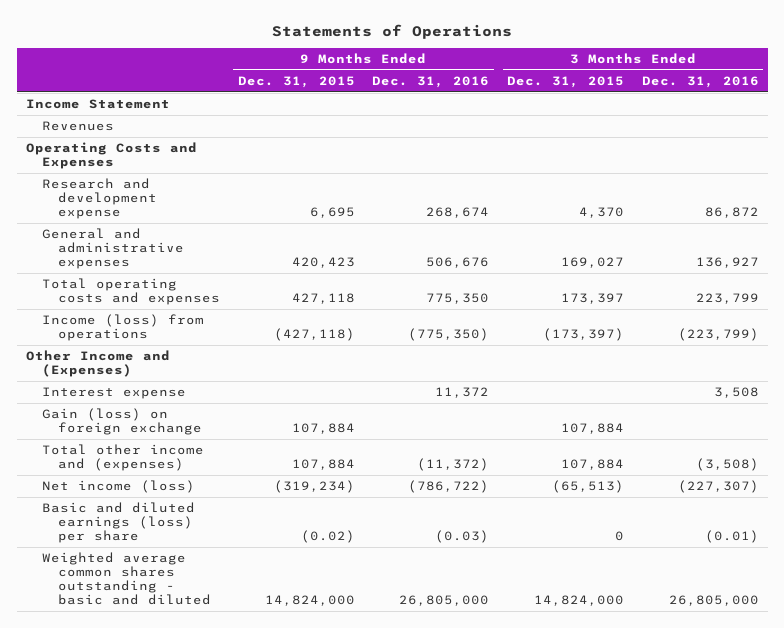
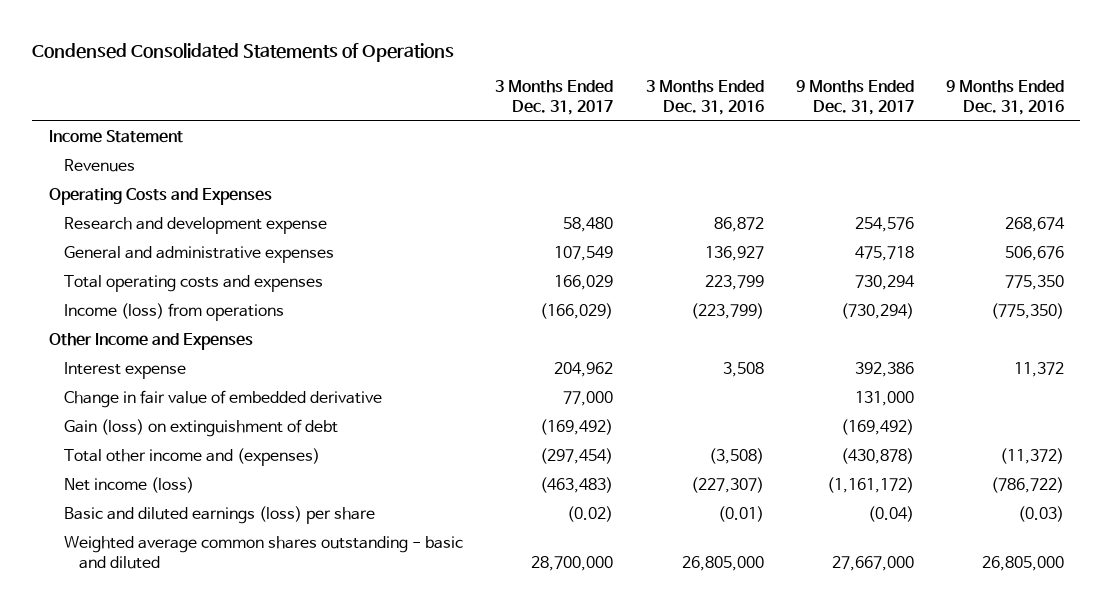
[272,23,513,39] Statements of Operations -> [32,42,455,62] Condensed Consolidated Statements of Operations
[237,75,355,88] Dec. 31, 2015 -> none
[506,75,624,88] Dec. 31, 2015 -> none
none -> [495,80,614,115] 3 Months Ended Dec. 31, 2017
none -> [795,80,914,115] 9 Months Ended Dec. 31, 2017
[25,350,170,378] Other Income and (Expenses) -> [48,333,253,351] Other Income and Expenses
[41,408,202,436] Gain (loss) on foreign exchange -> none
none -> [63,390,382,409] Change in fair value of embedded derivative
none -> [63,419,338,438] Gain (loss) on extinguishment of debt

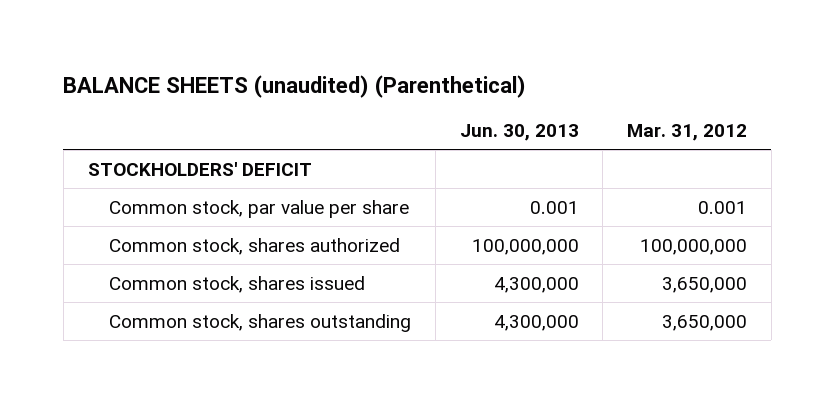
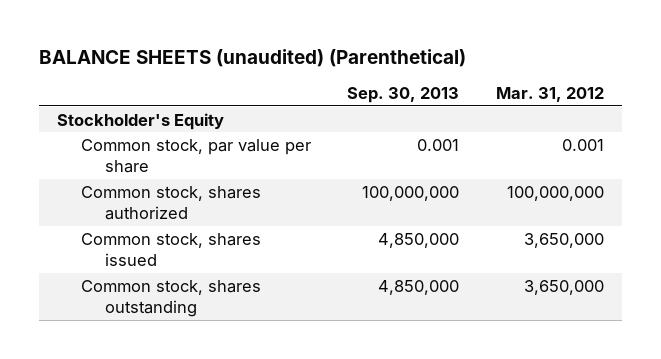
[459,124,579,142] Jun. 30, 2013 -> none
none -> [347,87,460,104] Sep. 30, 2013
[87,161,312,176] STOCKHOLDERS' DEFICIT -> [57,112,225,130] Stockholder's Equity

